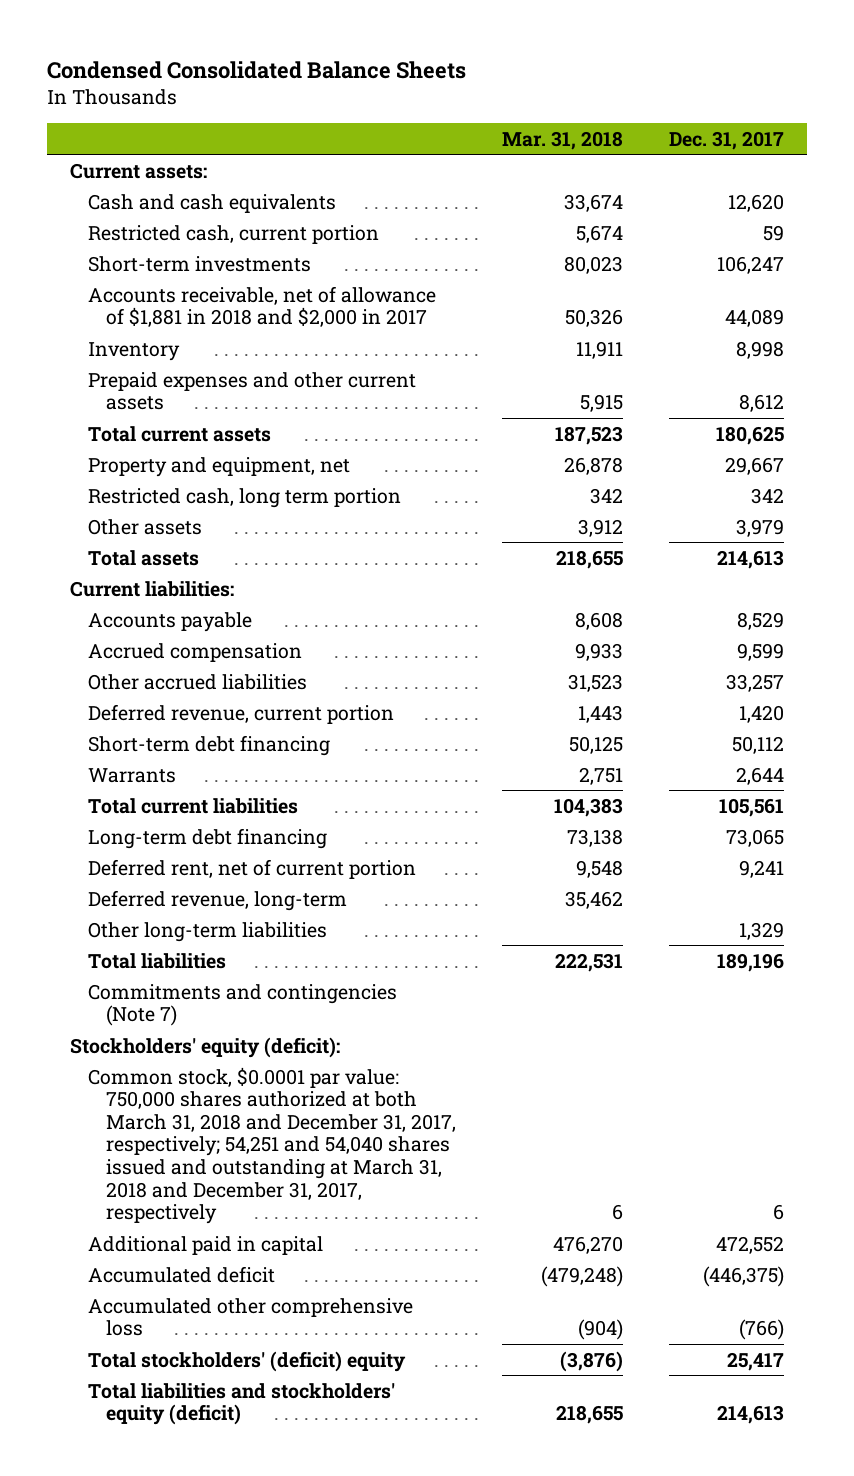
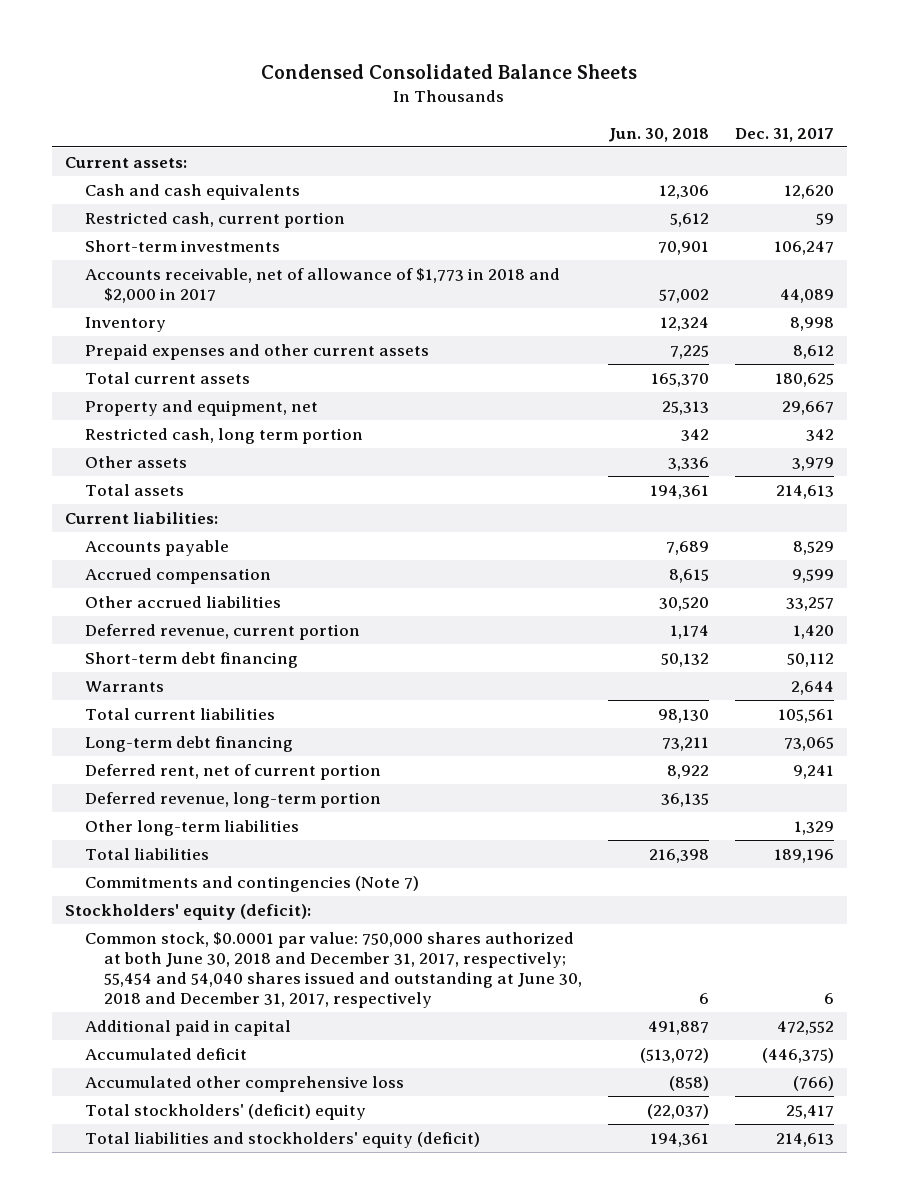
[502,130,624,150] Mar. 31, 2018 -> none
none -> [608,127,710,142] Jun. 30, 2018
[88,285,437,328] Accounts receivable, net of allowance of $1,881 in 2018 and $2,000 in 2017 -> [84,267,560,303] Accounts receivable, net of allowance of $1,773 in 2018 and $2,000 in 2017
[88,889,348,911] Deferred revenue, long-term -> [84,791,381,808] Deferred revenue, long-term portion
[88,1066,457,1225] Common stock, $0.0001 par value: 750,000 shares authorized at both March 31, 2018 and December 31, 2017, respectively; 54,251 and 54,040 shares issued and outstanding at March 31, 2018 and December 31, 2017, respectively -> [84,931,583,1008] Common stock, $0.0001 par value: 750,000 shares authorized at both June 30, 2018 and December 31, 2017, respectively; 55,454 and 54,040 shares issued and outstanding at June 30, 2018 and December 31, 2017, respectively

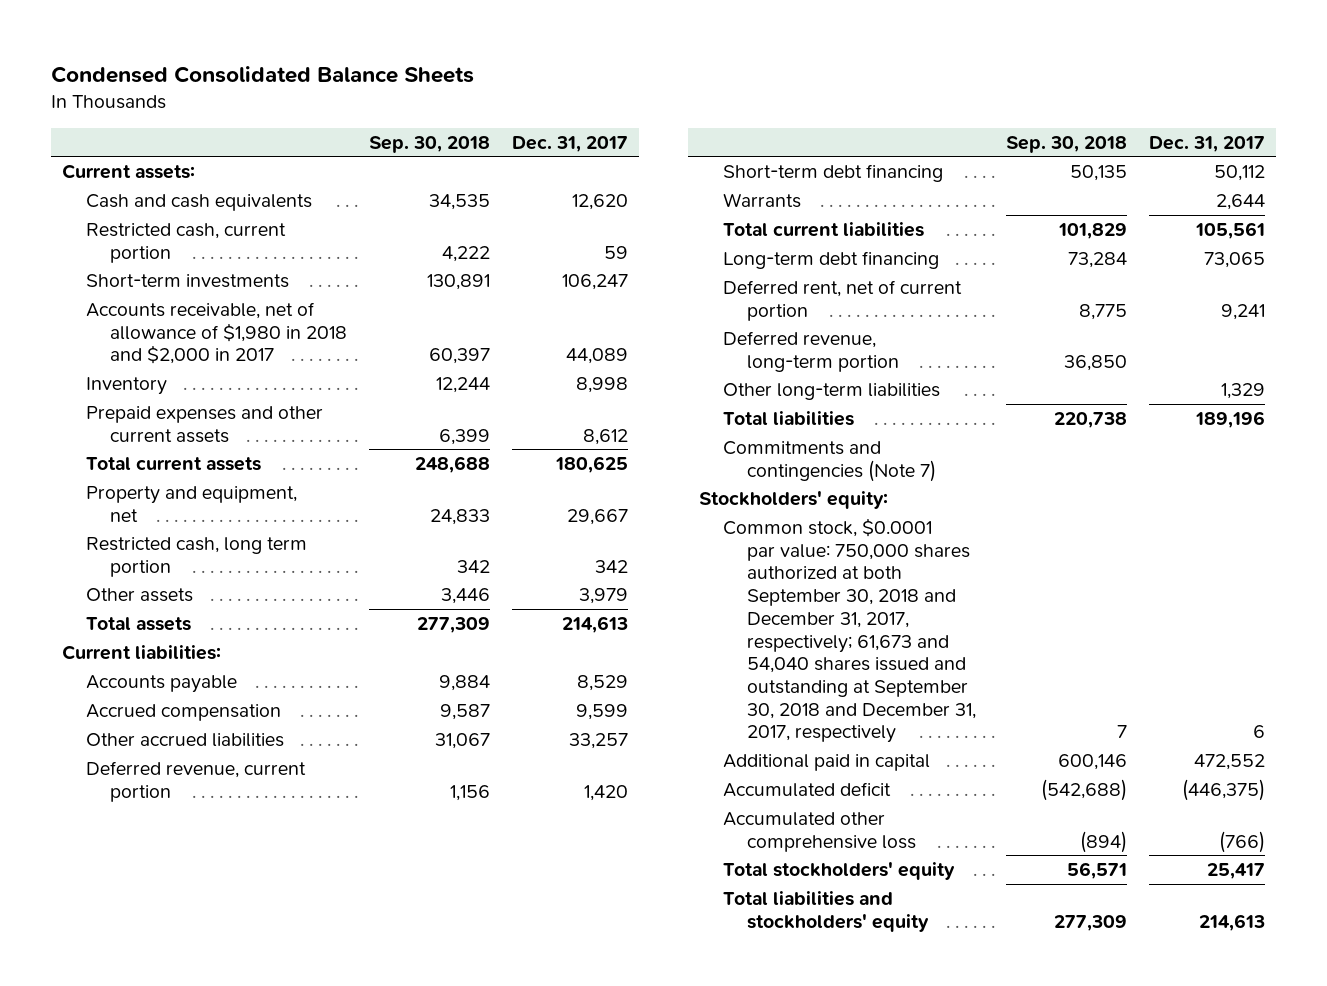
[608,127,710,142] Jun. 30, 2018 -> none
none -> [369,135,491,153] Sep. 30, 2018
[84,267,560,303] Accounts receivable, net of allowance of $1,773 in 2018 and $2,000 in 2017 -> [86,301,348,365] Accounts receivable, net of allowance of $1,980 in 2018 and $2,000 in 2017
[65,903,312,920] Stockholders' equity (deficit): -> [698,490,888,509] Stockholders' equity:
[84,931,583,1008] Common stock, $0.0001 par value: 750,000 shares authorized at both June 30, 2018 and December 31, 2017, respectively; 55,454 and 54,040 shares issued and outstanding at June 30, 2018 and December 31, 2017, respectively -> [722,517,976,744] Common stock, $0.0001 par value: 750,000 shares authorized at both September 30, 2018 and December 31, 2017, respectively; 61,673 and 54,040 shares issued and outstanding at September 30, 2018 and December 31, 2017, respectively
[84,1103,366,1120] Total stockholders' (deficit) equity -> [722,861,955,880] Total stockholders' equity
[84,1131,480,1148] Total liabilities and stockholders' equity (deficit) -> [722,890,929,932] Total liabilities and stockholders' equity

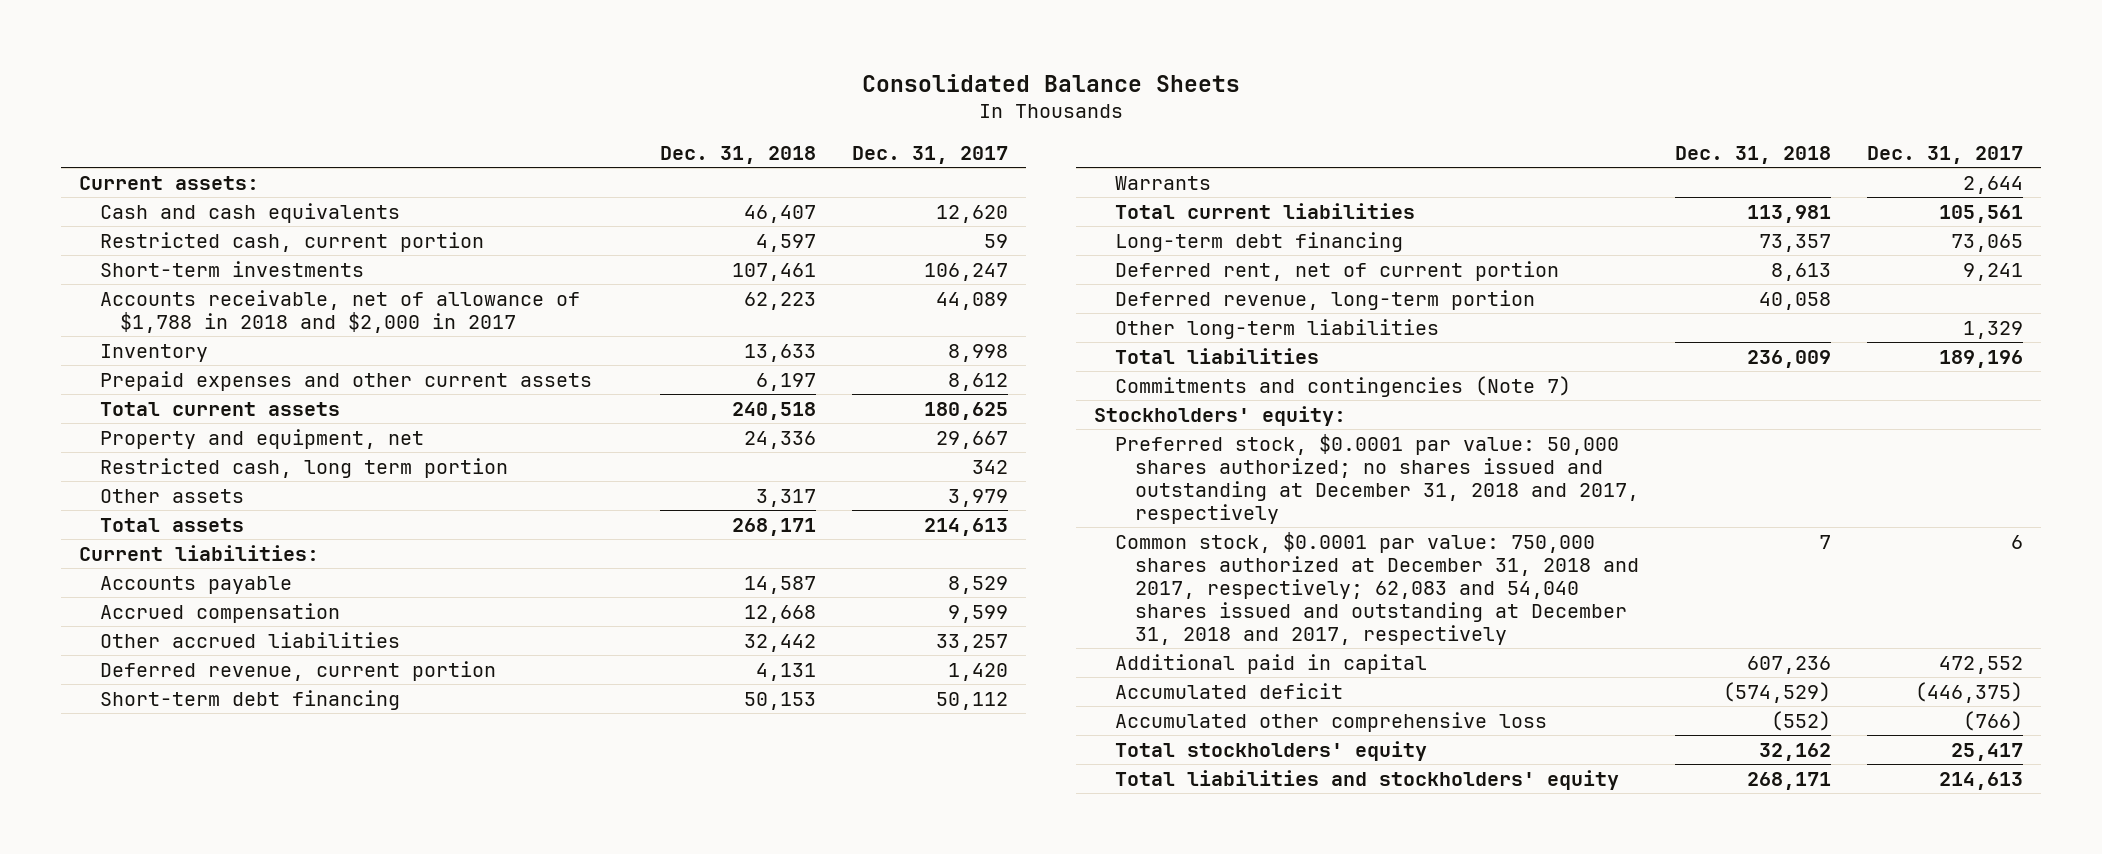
[51,65,475,83] Condensed Consolidated Balance Sheets -> [861,73,1240,92] Consolidated Balance Sheets
[369,135,491,153] Sep. 30, 2018 -> none
none -> [660,146,817,165] Dec. 31, 2018
[86,301,348,365] Accounts receivable, net of allowance of $1,980 in 2018 and $2,000 in 2017 -> [99,289,580,333] Accounts receivable, net of allowance of $1,788 in 2018 and $2,000 in 2017
none -> [1114,433,1640,524] Preferred stock, $0.0001 par value: 50,000 shares authorized; no shares issued and outstanding at December 31, 2018 and 2017, respectively
[722,517,976,744] Common stock, $0.0001 par value: 750,000 shares authorized at both September 30, 2018 and December 31, 2017, respectively; 61,673 and 54,040 shares issued and outstanding at September 30, 2018 and December 31, 2017, respectively -> [1114,531,1640,645] Common stock, $0.0001 par value: 750,000 shares authorized at December 31, 2018 and 2017, respectively; 62,083 and 54,040 shares issued and outstanding at December 31, 2018 and 2017, respectively

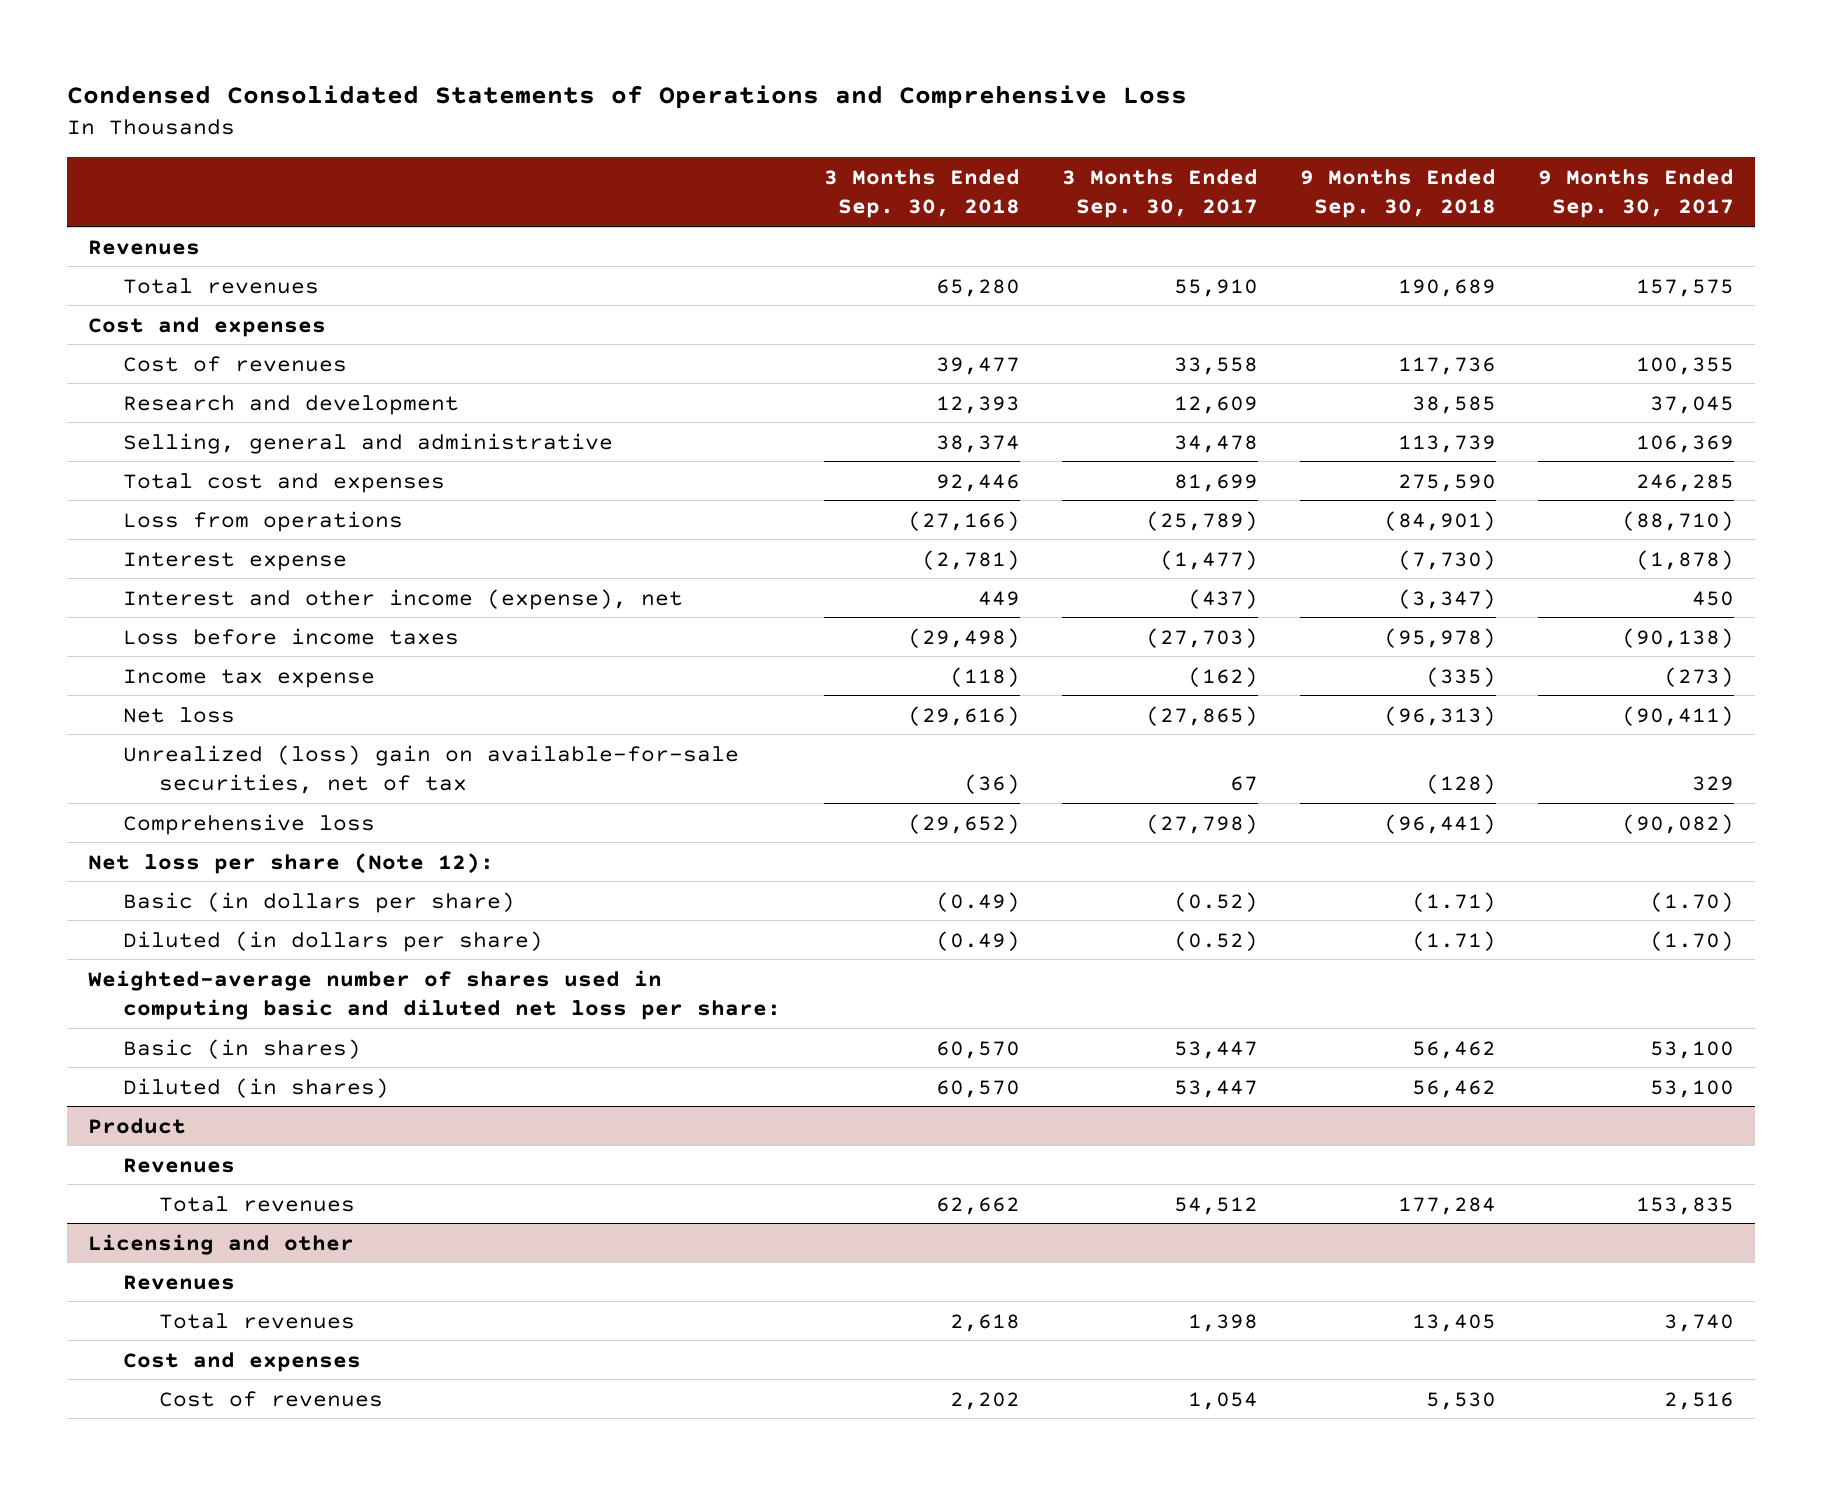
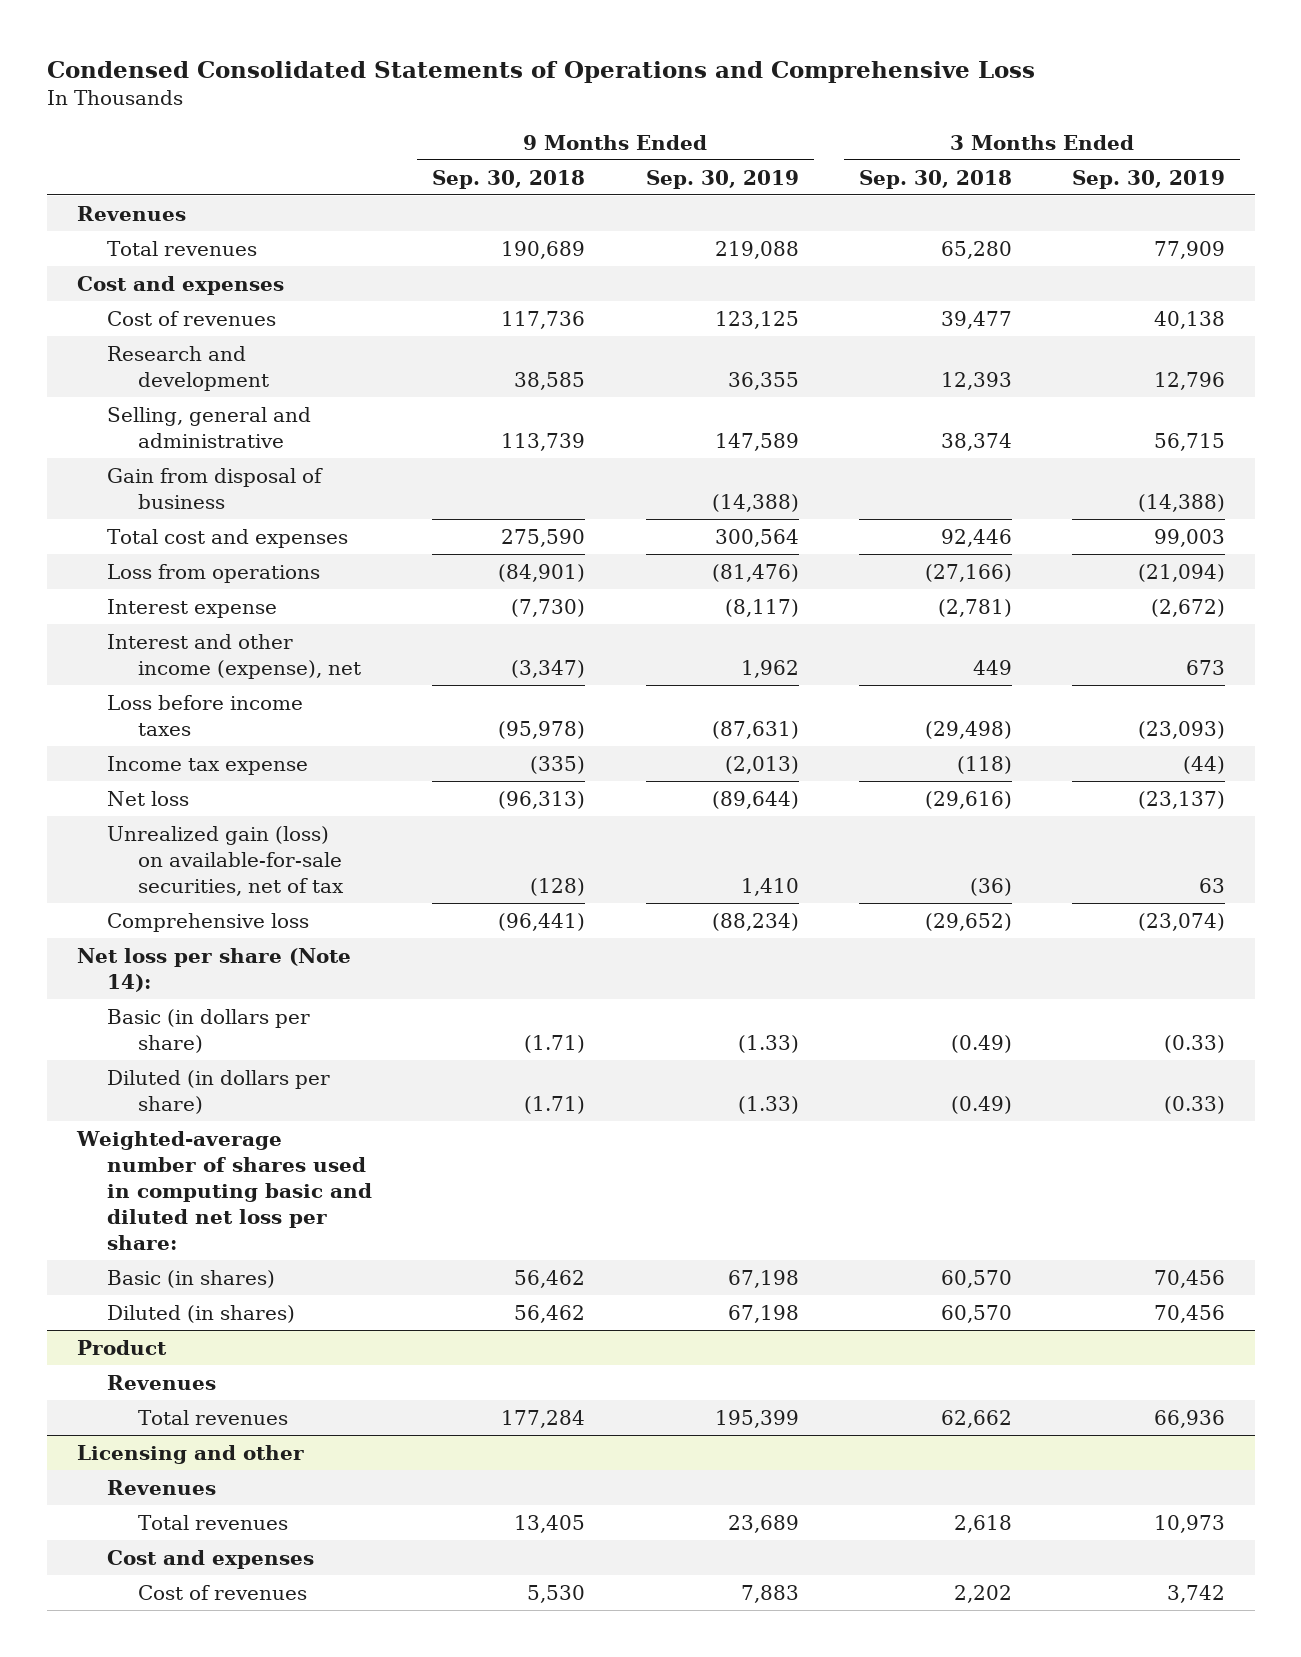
[1061,168,1258,219] 3 Months Ended Sep. 30, 2017 -> none
[1537,168,1734,219] 9 Months Ended Sep. 30, 2017 -> none
none -> [645,169,799,189] Sep. 30, 2019
none -> [1071,169,1225,189] Sep. 30, 2019
none -> [107,467,324,509] Gain from disposal of business
[123,744,740,794] Unrealized (loss) gain on available-for-sale securities, net of tax -> [107,825,344,896] Unrealized gain (loss) on available-for-sale securities, net of tax
[87,852,494,874] Net loss per share (Note 12): -> [76,947,351,992] Net loss per share (Note 14):

